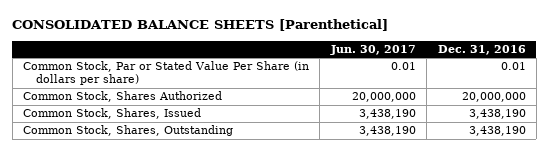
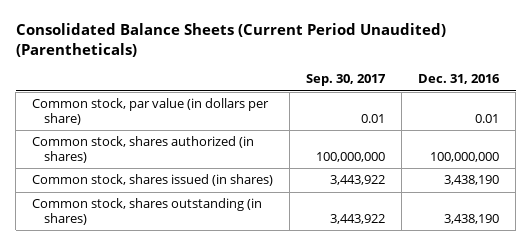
[12,19,389,32] CONSOLIDATED BALANCE SHEETS [Parenthetical] -> [15,23,446,57] Consolidated Balance Sheets (Current Period Unaudited) (Parentheticals)
[329,44,416,55] Jun. 30, 2017 -> none
none -> [306,74,387,87] Sep. 30, 2017
[23,61,310,86] Common Stock, Par or Stated Value Per Share (in dollars per share) -> [32,98,270,125] Common stock, par value (in dollars per share)
[23,91,223,103] Common Stock, Shares Authorized -> [32,136,255,163] Common stock, shares authorized (in shares)
[461,92,526,103] 20,000,000 -> [430,151,500,162] 100,000,000
[23,108,202,120] Common Stock, Shares, Issued -> [32,174,274,187] Common stock, shares issued (in shares)
[23,125,234,137] Common Stock, Shares, Outstanding -> [32,198,263,225] Common stock, shares outstanding (in shares)

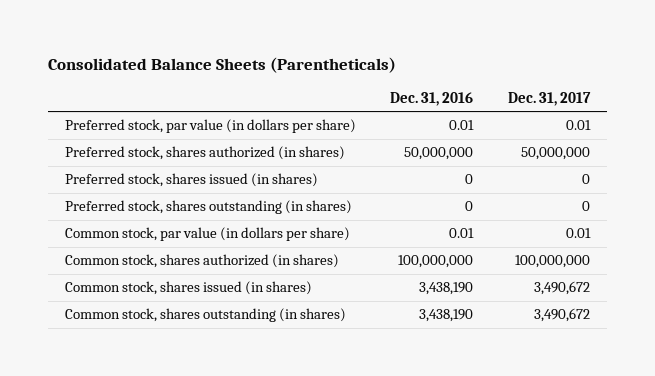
[15,23,446,57] Consolidated Balance Sheets (Current Period Unaudited) (Parentheticals) -> [47,57,396,74] Consolidated Balance Sheets (Parentheticals)
[306,74,387,87] Sep. 30, 2017 -> none
none -> [507,92,591,107] Dec. 31, 2017
none -> [64,119,356,134] Preferred stock, par value (in dollars per share)
none -> [64,146,345,161] Preferred stock, shares authorized (in shares)
none -> [64,173,318,188] Preferred stock, shares issued (in shares)
none -> [64,200,352,215] Preferred stock, shares outstanding (in shares)

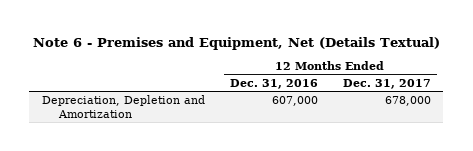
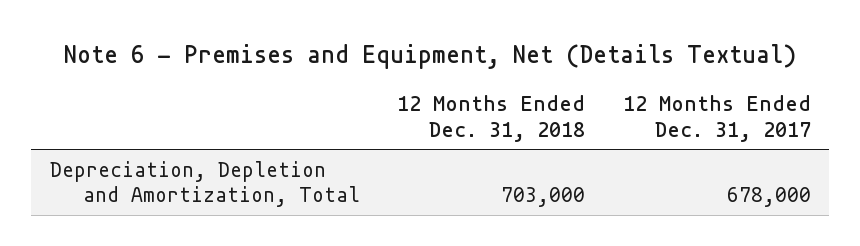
[229,78,318,89] Dec. 31, 2016 -> none
none -> [397,95,586,142] 12 Months Ended Dec. 31, 2018
[41,95,205,118] Depreciation, Depletion and Amortization -> [49,161,360,208] Depreciation, Depletion and Amortization, Total

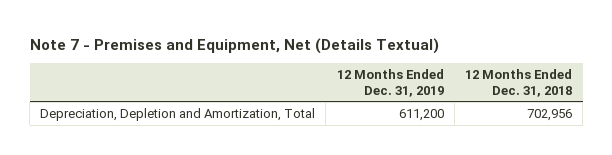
[64,44,797,70] Note 6 - Premises and Equipment, Net (Details Textual) -> [29,38,439,55] Note 7 - Premises and Equipment, Net (Details Textual)
[622,95,811,142] 12 Months Ended Dec. 31, 2017 -> none
none -> [336,69,444,97] 12 Months Ended Dec. 31, 2019
[501,187,586,208] 703,000 -> [526,108,572,121] 702,956

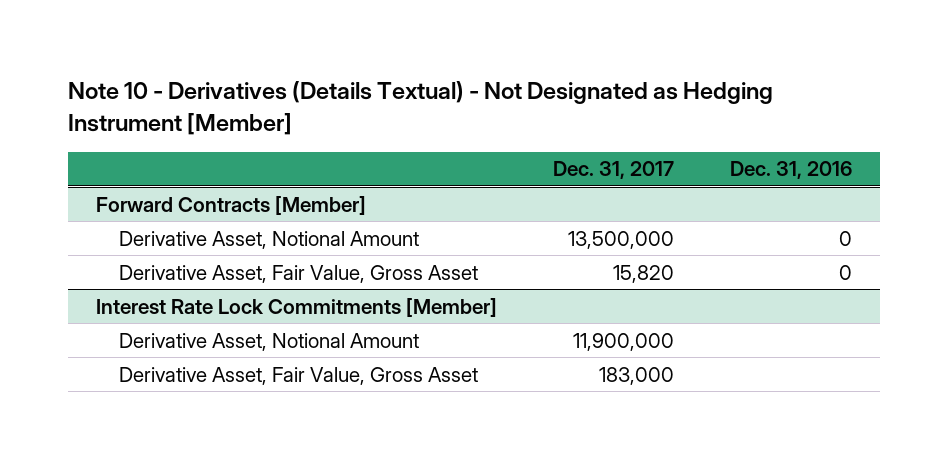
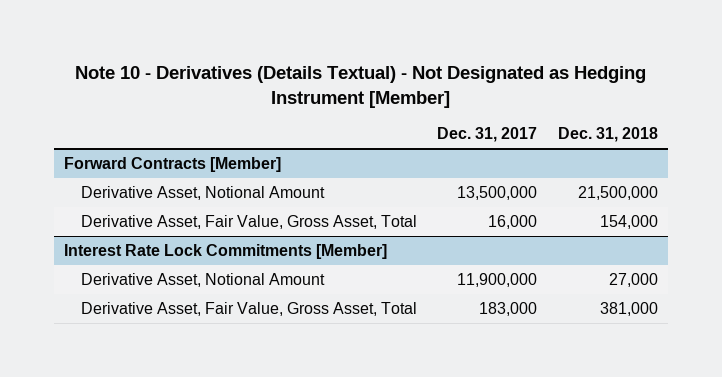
[729,161,852,180] Dec. 31, 2016 -> none
none -> [557,127,658,143] Dec. 31, 2018
[119,264,479,283] Derivative Asset, Fair Value, Gross Asset -> [80,214,417,229] Derivative Asset, Fair Value, Gross Asset, Total
[612,264,674,283] 15,820 -> [488,214,538,229] 16,000
[119,366,479,385] Derivative Asset, Fair Value, Gross Asset -> [80,301,417,316] Derivative Asset, Fair Value, Gross Asset, Total

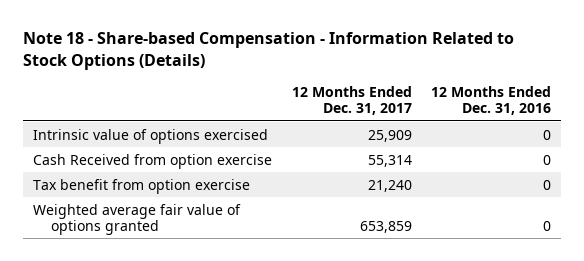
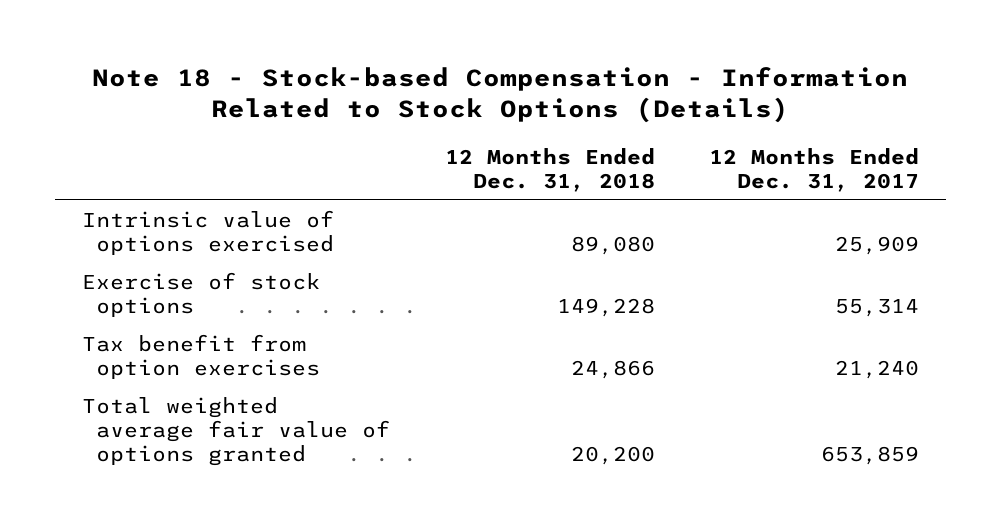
[23,32,515,70] Note 18 - Share-based Compensation - Information Related to Stock Options (Details) -> [92,66,909,124] Note 18 - Stock-based Compensation - Information Related to Stock Options (Details)
[431,86,552,116] 12 Months Ended Dec. 31, 2016 -> none
none -> [444,147,655,192] 12 Months Ended Dec. 31, 2018
[32,153,272,169] Cash Received from option exercise -> [81,272,320,318] Exercise of stock options
[32,178,250,194] Tax benefit from option exercise -> [81,334,321,380] Tax benefit from option exercises
[32,203,241,235] Weighted average fair value of options granted -> [81,397,391,467] Total weighted average fair value of options granted

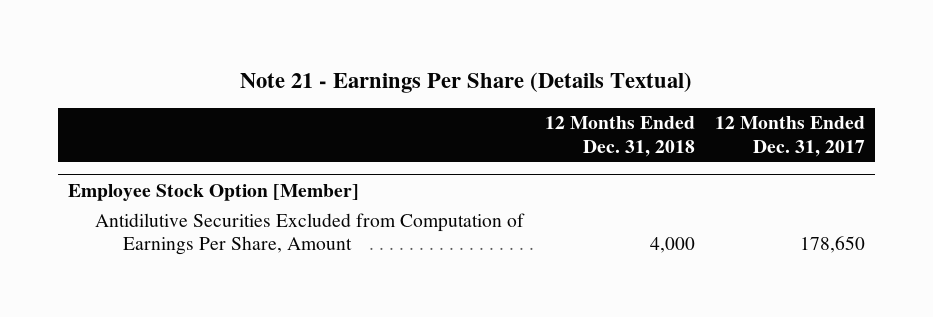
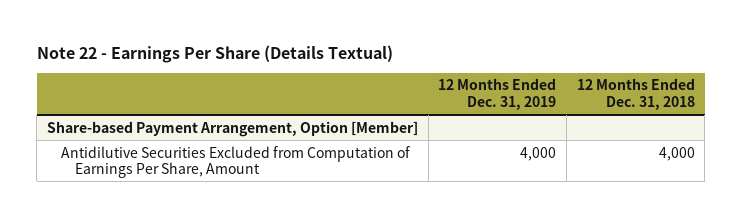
[240,71,693,93] Note 21 - Earnings Per Share (Details Textual) -> [36,44,393,63] Note 22 - Earnings Per Share (Details Textual)
[714,116,865,157] 12 Months Ended Dec. 31, 2017 -> none
none -> [438,78,557,110] 12 Months Ended Dec. 31, 2019
[67,183,359,201] Employee Stock Option [Member] -> [47,120,419,137] Share-based Payment Arrangement, Option [Member]

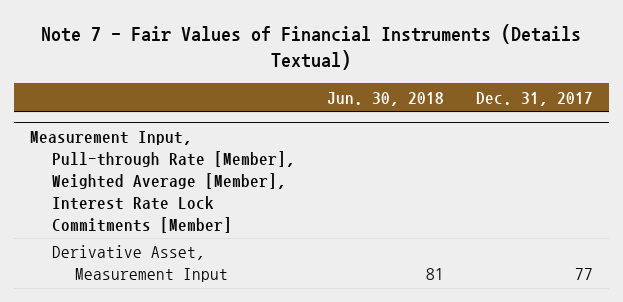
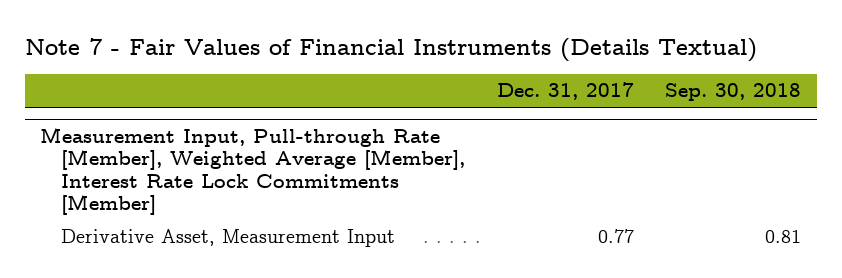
[327,91,445,106] Jun. 30, 2018 -> none
none -> [665,83,802,102] Sep. 30, 2018
[574,268,593,281] 77 -> [597,229,634,244] 0.77

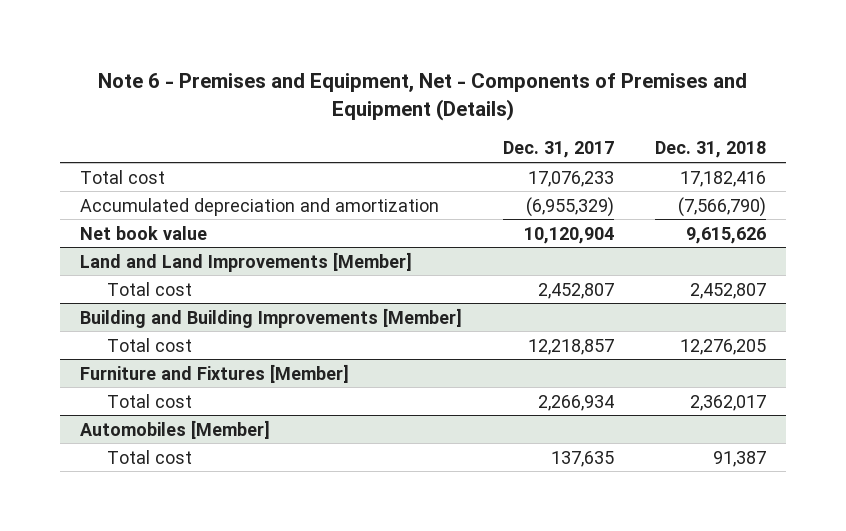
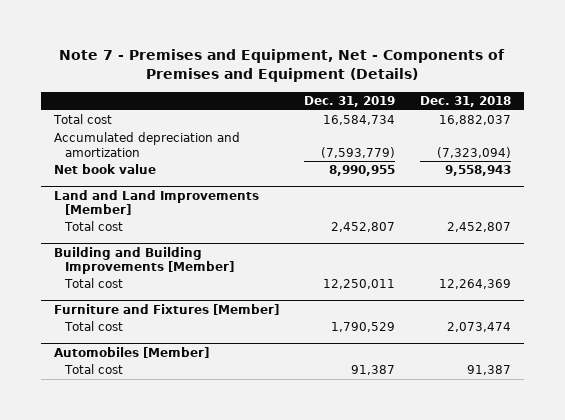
[98,72,748,121] Note 6 - Premises and Equipment, Net - Components of Premises and Equipment (Details) -> [59,49,506,83] Note 7 - Premises and Equipment, Net - Components of Premises and Equipment (Details)
[503,141,615,159] Dec. 31, 2017 -> none
none -> [303,96,395,108] Dec. 31, 2019
[679,170,766,187] 17,182,416 -> [439,115,512,126] 16,882,037
[677,196,766,217] (7,566,790) -> [437,146,512,158] (7,323,094)
[685,226,766,244] 9,615,626 -> [445,165,512,177] 9,558,943
[679,338,766,355] 12,276,205 -> [439,279,512,290] 12,264,369
[689,394,766,411] 2,362,017 -> [447,322,512,333] 2,073,474

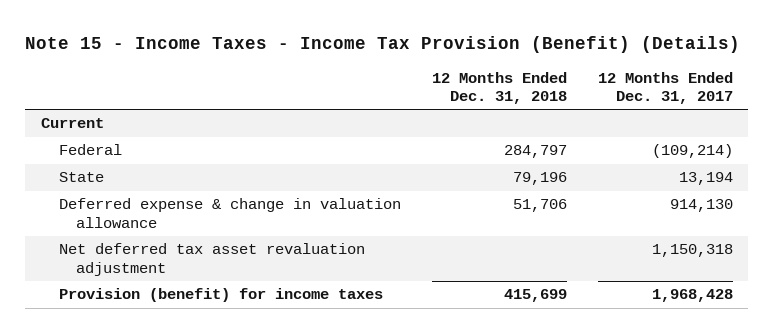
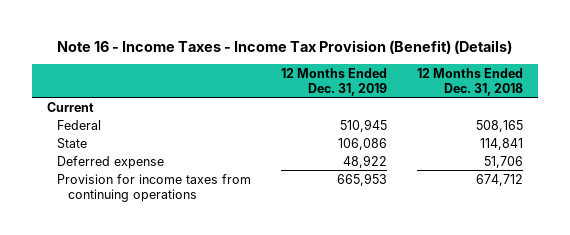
[25,36,741,54] Note 15 - Income Taxes - Income Tax Provision (Benefit) (Details) -> [57,39,513,54] Note 16 - Income Taxes - Income Tax Provision (Benefit) (Details)
[597,71,733,104] 12 Months Ended Dec. 31, 2017 -> none
none -> [281,67,388,96] 12 Months Ended Dec. 31, 2019
[58,243,365,276] Net deferred tax asset revaluation adjustment -> none
[503,145,567,159] 284,797 -> [476,119,524,132] 508,165
[512,172,567,186] 79,196 -> [480,137,524,150] 114,841
[58,198,401,228] Deferred expense & change in valuation allowance -> [57,155,165,169] Deferred expense
[58,288,383,303] Provision (benefit) for income taxes -> [57,173,252,202] Provision for income taxes from continuing operations
[503,289,567,303] 415,699 -> [476,173,524,186] 674,712

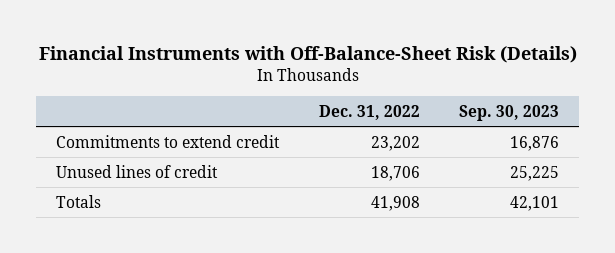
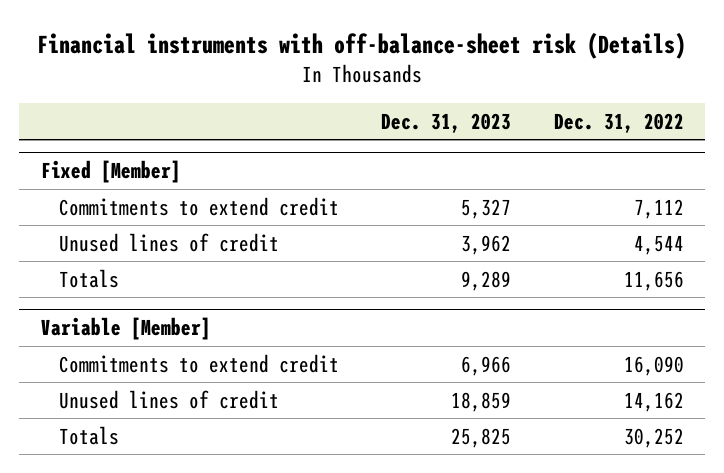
[38,46,577,64] Financial Instruments with Off-Balance-Sheet Risk (Details) -> [37,31,687,59] Financial instruments with off-balance-sheet risk (Details)
[459,105,560,122] Sep. 30, 2023 -> none
none -> [381,112,512,133] Dec. 31, 2023
none -> [40,160,181,184] Fixed [Member]
[370,135,420,151] 23,202 -> [633,198,684,219] 7,112
[370,165,420,181] 18,706 -> [633,234,684,255] 4,544
[370,195,420,211] 41,908 -> [623,270,684,291] 11,656
none -> [40,317,211,341] Variable [Member]
none -> [58,353,339,373] Commitments to extend credit
none -> [58,389,279,409] Unused lines of credit
none -> [58,425,119,445] Totals

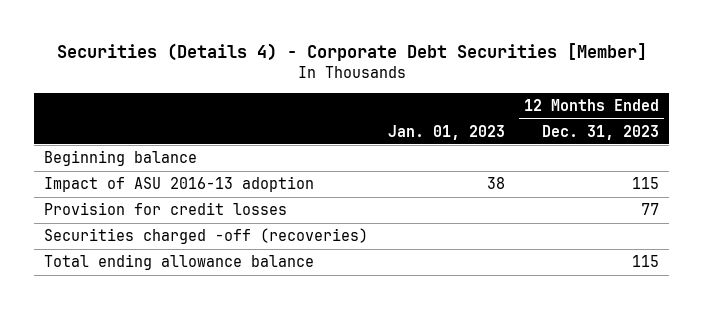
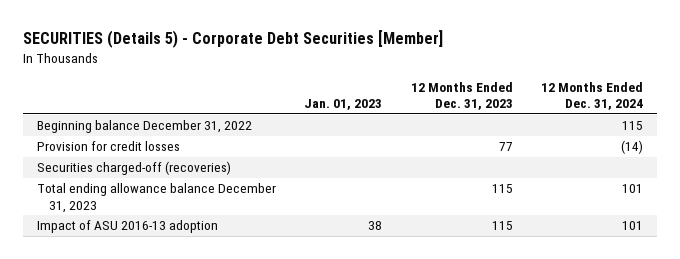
[56,42,647,61] Securities (Details 4) - Corporate Debt Securities [Member] -> [23,30,444,49] SECURITIES (Details 5) - Corporate Debt Securities [Member]
none -> [540,81,643,111] 12 Months Ended Dec. 31, 2024
[44,150,198,167] Beginning balance -> [37,120,253,134] Beginning balance December 31, 2022
[44,228,369,245] Securities charged -off (recoveries) -> [37,161,232,176] Securities charged-off (recoveries)
[44,254,315,271] Total ending allowance balance -> [37,183,277,213] Total ending allowance balance December 31, 2023
[44,176,315,193] Impact of ASU 2016-13 adoption -> [37,220,219,234] Impact of ASU 2016-13 adoption

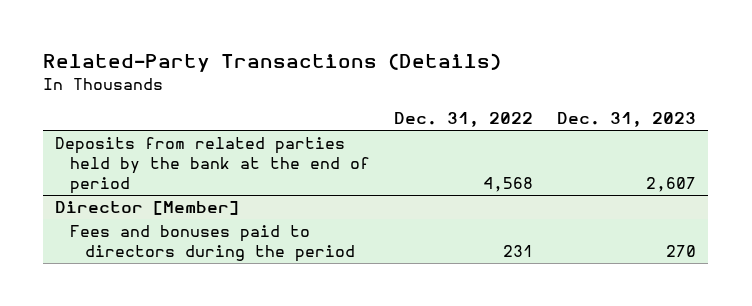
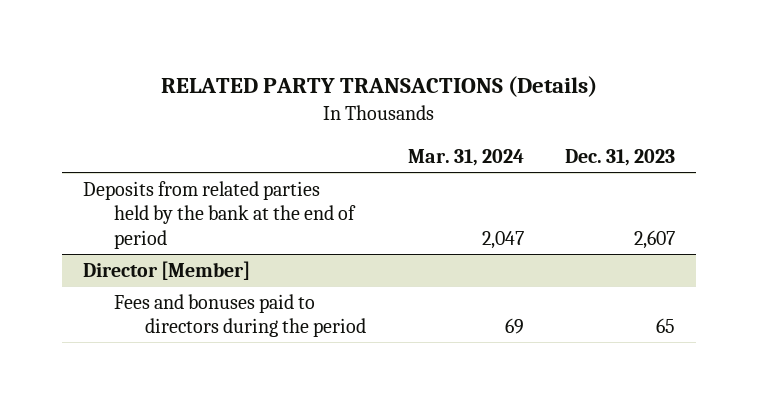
[43,53,502,73] Related-Party Transactions (Details) -> [160,75,597,97] RELATED PARTY TRANSACTIONS (Details)
[394,112,534,128] Dec. 31, 2022 -> none
none -> [407,148,524,166] Mar. 31, 2024
[666,244,697,257] 270 -> [656,318,676,334] 65

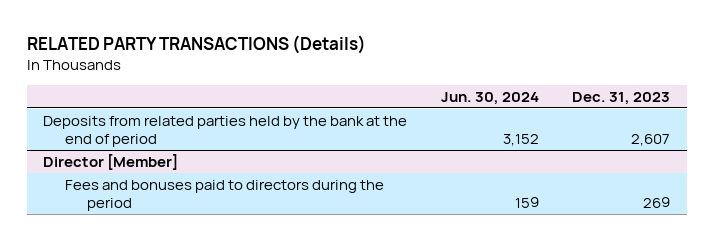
[407,148,524,166] Mar. 31, 2024 -> none
none -> [440,91,539,105] Jun. 30, 2024
[656,318,676,334] 65 -> [642,197,670,209] 269

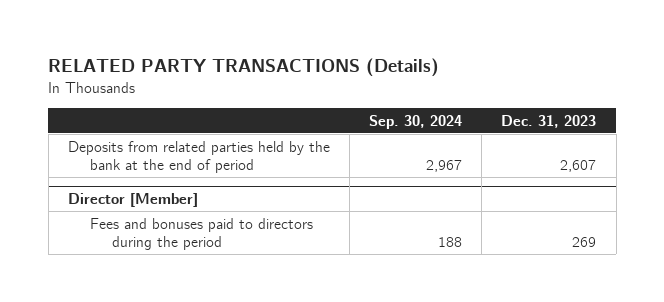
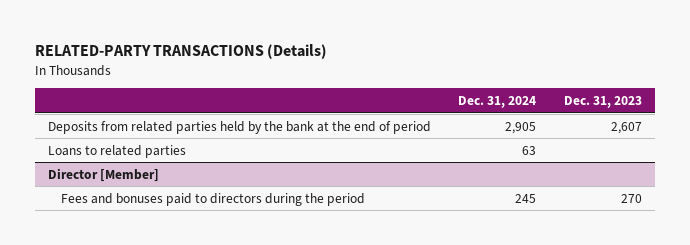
[48,57,440,77] RELATED PARTY TRANSACTIONS (Details) -> [34,44,327,60] RELATED-PARTY TRANSACTIONS (Details)
[369,114,463,129] Sep. 30, 2024 -> none
none -> [458,95,537,108] Dec. 31, 2024
none -> [48,144,187,158] Loans to related parties
[572,237,597,248] 269 -> [620,193,642,203] 270

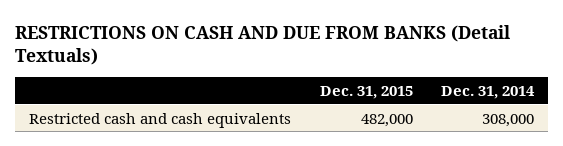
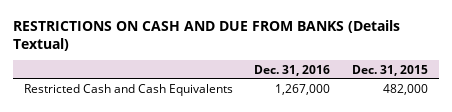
[15,24,511,66] RESTRICTIONS ON CASH AND DUE FROM BANKS (Detail Textuals) -> [12,19,400,51] RESTRICTIONS ON CASH AND DUE FROM BANKS (Details Textual)
[440,85,535,99] Dec. 31, 2014 -> none
none -> [254,64,331,76] Dec. 31, 2016
[29,112,292,128] Restricted cash and cash equivalents -> [23,84,233,97] Restricted Cash and Cash Equivalents

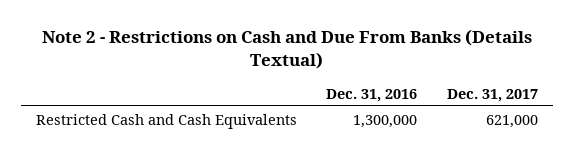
[12,19,400,51] RESTRICTIONS ON CASH AND DUE FROM BANKS (Details Textual) -> [41,29,532,70] Note 2 - Restrictions on Cash and Due From Banks (Details Textual)
[352,64,429,76] Dec. 31, 2015 -> none
none -> [447,88,539,102] Dec. 31, 2017
[275,84,331,96] 1,267,000 -> [353,114,418,128] 1,300,000

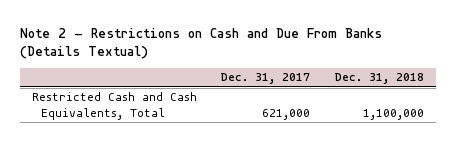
[326,88,418,102] Dec. 31, 2016 -> none
none -> [334,73,424,85] Dec. 31, 2018
[35,113,297,129] Restricted Cash and Cash Equivalents -> [31,92,197,120] Restricted Cash and Cash Equivalents, Total

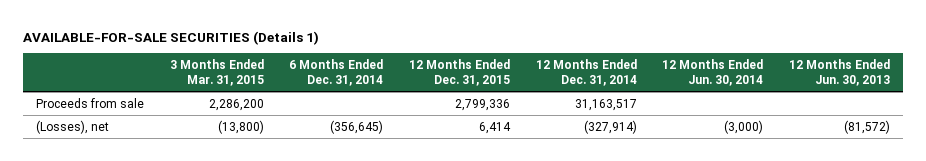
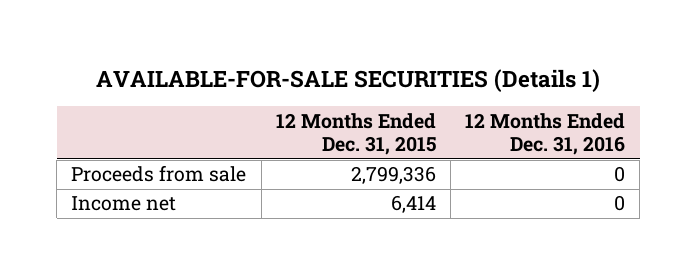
[169,58,264,86] 3 Months Ended Mar. 31, 2015 -> none
[289,58,384,86] 6 Months Ended Dec. 31, 2014 -> none
[535,58,637,86] 12 Months Ended Dec. 31, 2014 -> none
[662,58,764,86] 12 Months Ended Jun. 30, 2014 -> none
[789,58,891,86] 12 Months Ended Jun. 30, 2013 -> none
none -> [465,112,626,156] 12 Months Ended Dec. 31, 2016
[35,119,109,134] (Losses), net -> [71,196,177,212] Income net

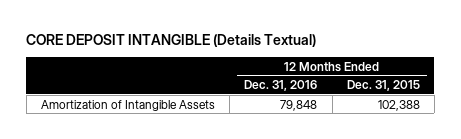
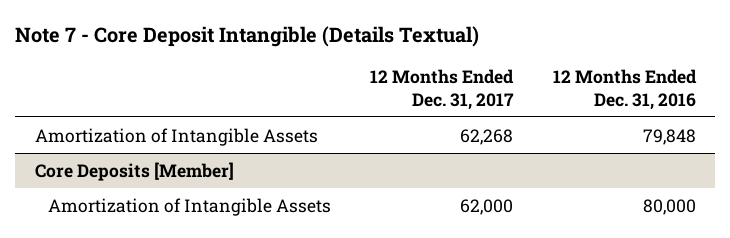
[26,34,317,48] CORE DEPOSIT INTANGIBLE (Details Textual) -> [15,26,480,48] Note 7 - Core Deposit Intangible (Details Textual)
[346,80,420,92] Dec. 31, 2015 -> none
none -> [370,69,515,110] 12 Months Ended Dec. 31, 2017
none -> [34,161,234,181] Core Deposits [Member]
none -> [47,197,331,216] Amortization of Intangible Assets

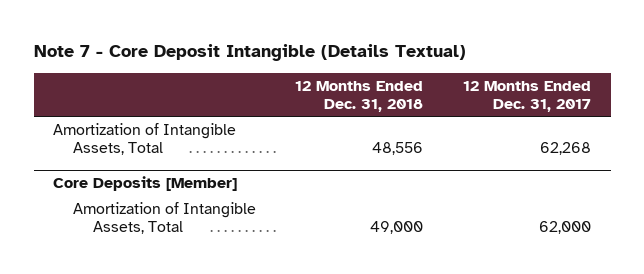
[552,69,697,110] 12 Months Ended Dec. 31, 2016 -> none
none -> [295,80,424,112] 12 Months Ended Dec. 31, 2018
[34,127,318,146] Amortization of Intangible Assets -> [53,122,237,156] Amortization of Intangible Assets, Total
[47,197,331,216] Amortization of Intangible Assets -> [73,201,257,235] Amortization of Intangible Assets, Total

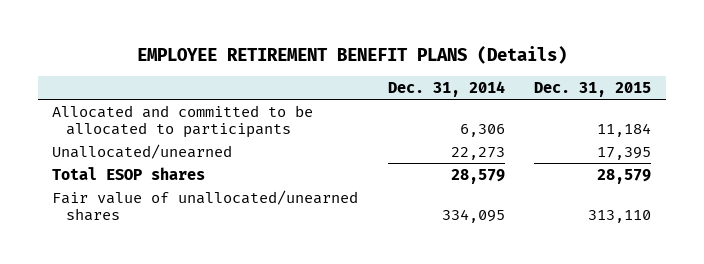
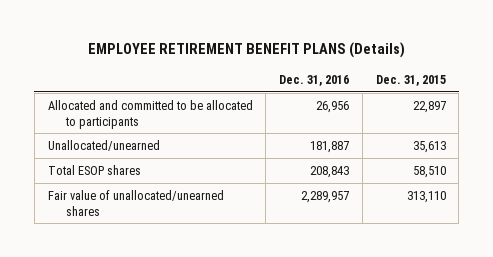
[387,80,505,97] Dec. 31, 2014 -> none
none -> [279,74,350,86] Dec. 31, 2016
[597,123,652,138] 11,184 -> [412,100,446,113] 22,897
[597,146,652,160] 17,395 -> [412,140,446,153] 35,613
[597,168,652,184] 28,579 -> [412,165,446,178] 58,510

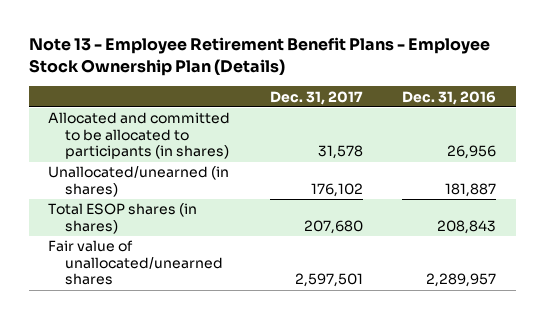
[87,42,405,59] EMPLOYEE RETIREMENT BENEFIT PLANS (Details) -> [28,37,490,77] Note 13 - Employee Retirement Benefit Plans - Employee Stock Ownership Plan (Details)
[375,74,446,86] Dec. 31, 2015 -> none
none -> [269,90,363,105] Dec. 31, 2017
[47,99,253,129] Allocated and committed to be allocated to participants -> [48,112,231,160] Allocated and committed to be allocated to participants (in shares)
[47,139,160,151] Unallocated/unearned -> [48,166,230,197] Unallocated/unearned (in shares)
[47,164,141,175] Total ESOP shares -> [48,203,198,234] Total ESOP shares (in shares)

